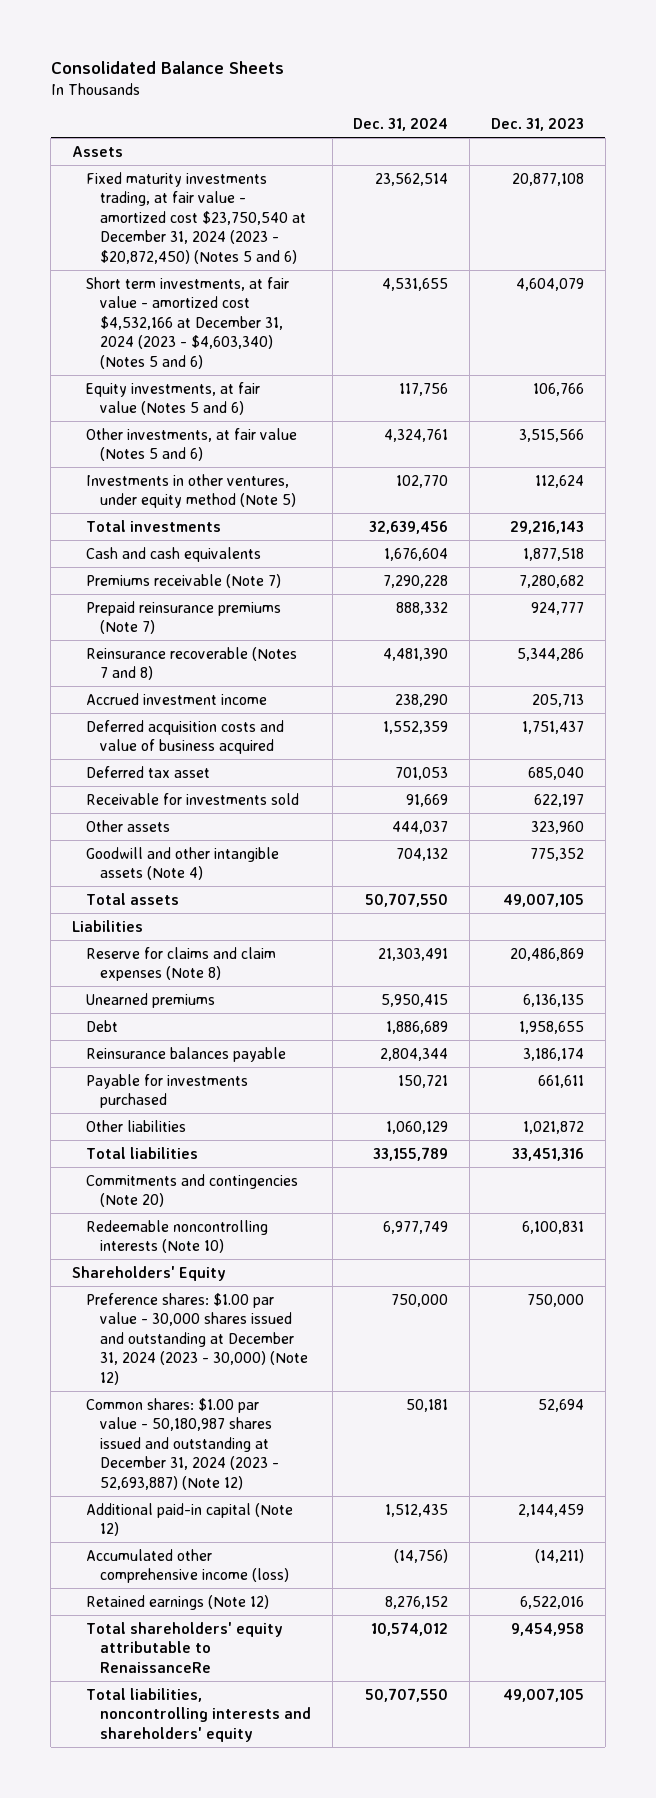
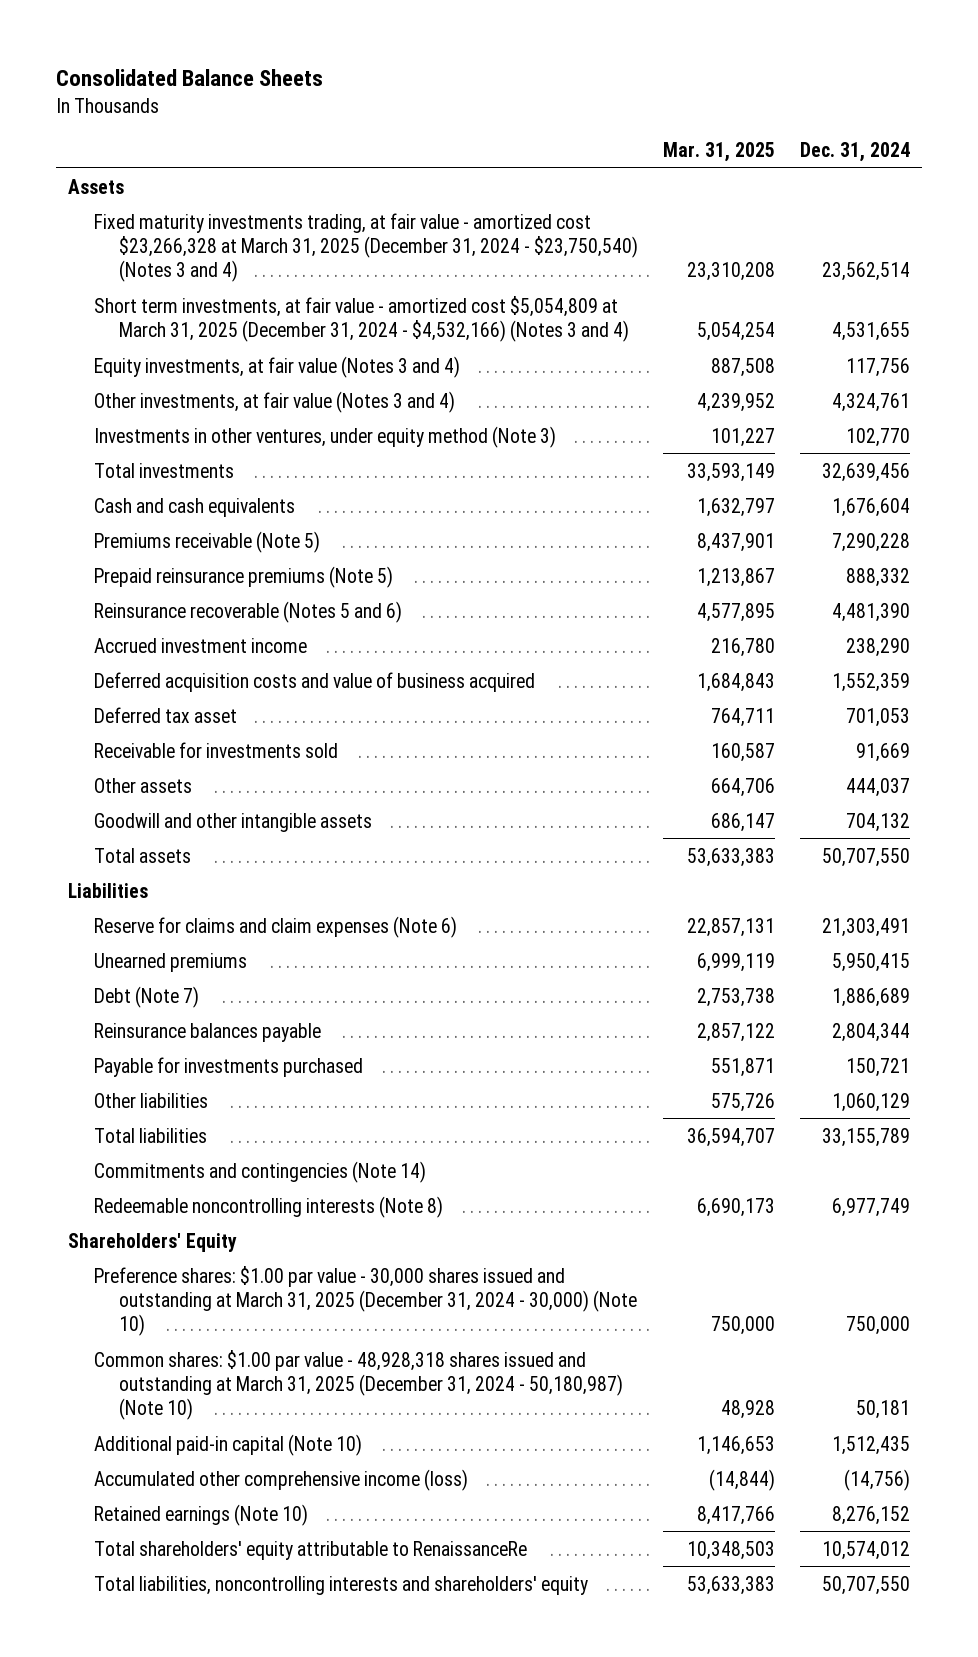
[490,118,584,132] Dec. 31, 2023 -> none
none -> [662,141,775,162] Mar. 31, 2025
[85,171,306,264] Fixed maturity investments trading, at fair value - amortized cost $23,750,540 at December 31, 2024 (2023 - $20,872,450) (Notes 5 and 6) -> [93,212,638,283] Fixed maturity investments trading, at fair value - amortized cost $23,266,328 at March 31, 2025 (December 31, 2024 - $23,750,540) (Notes 3 and 4)
[85,276,289,369] Short term investments, at fair value - amortized cost $4,532,166 at December 31, 2024 (2023 - $4,603,340) (Notes 5 and 6) -> [93,295,629,342] Short term investments, at fair value - amortized cost $5,054,809 at March 31, 2025 (December 31, 2024 - $4,532,166) (Notes 3 and 4)
[85,381,260,416] Equity investments, at fair value (Notes 5 and 6) -> [93,355,460,378] Equity investments, at fair value (Notes 3 and 4)
[85,427,297,462] Other investments, at fair value (Notes 5 and 6) -> [93,390,455,413] Other investments, at fair value (Notes 3 and 4)
[85,473,296,509] Investments in other ventures, under equity method (Note 5) -> [93,425,556,448] Investments in other ventures, under equity method (Note 3)
[85,573,281,588] Premiums receivable (Note 7) -> [93,530,320,553] Premiums receivable (Note 5)
[85,600,281,635] Prepaid reinsurance premiums (Note 7) -> [93,565,393,588] Prepaid reinsurance premiums (Note 5)
[85,646,297,681] Reinsurance recoverable (Notes 7 and 8) -> [93,600,402,623] Reinsurance recoverable (Notes 5 and 6)
[85,846,279,881] Goodwill and other intangible assets (Note 4) -> [93,812,372,832] Goodwill and other intangible assets
[85,946,276,982] Reserve for claims and claim expenses (Note 8) -> [93,915,457,938] Reserve for claims and claim expenses (Note 6)
[85,1019,118,1032] Debt -> [93,985,199,1008] Debt (Note 7)
[85,1173,298,1208] Commitments and contingencies (Note 20) -> [93,1160,426,1183] Commitments and contingencies (Note 14)
[85,1219,268,1254] Redeemable noncontrolling interests (Note 10) -> [93,1195,443,1218] Redeemable noncontrolling interests (Note 8)
[85,1292,308,1385] Preference shares: $1.00 par value - 30,000 shares issued and outstanding at December 31, 2024 (2023 - 30,000) (Note 12) -> [93,1265,637,1337] Preference shares: $1.00 par value - 30,000 shares issued and outstanding at March 31, 2025 (December 31, 2024 - 30,000) (Note 10)
[85,1397,279,1490] Common shares: $1.00 par value - 50,180,987 shares issued and outstanding at December 31, 2024 (2023 - 52,693,887) (Note 12) -> [93,1349,623,1421] Common shares: $1.00 par value - 48,928,318 shares issued and outstanding at March 31, 2025 (December 31, 2024 - 50,180,987) (Note 10)
[85,1502,293,1537] Additional paid-in capital (Note 12) -> [93,1433,362,1456] Additional paid-in capital (Note 10)
[85,1594,269,1610] Retained earnings (Note 12) -> [93,1503,308,1526] Retained earnings (Note 10)

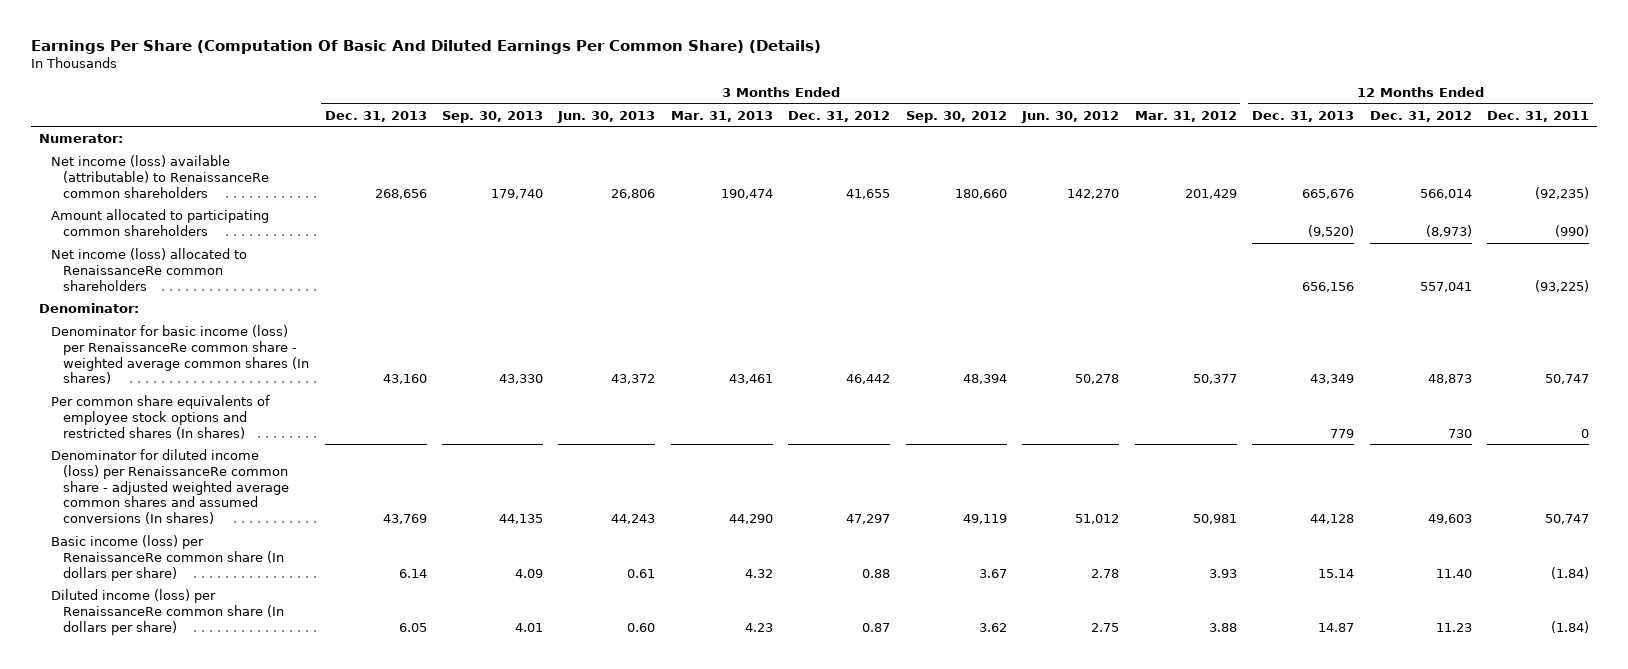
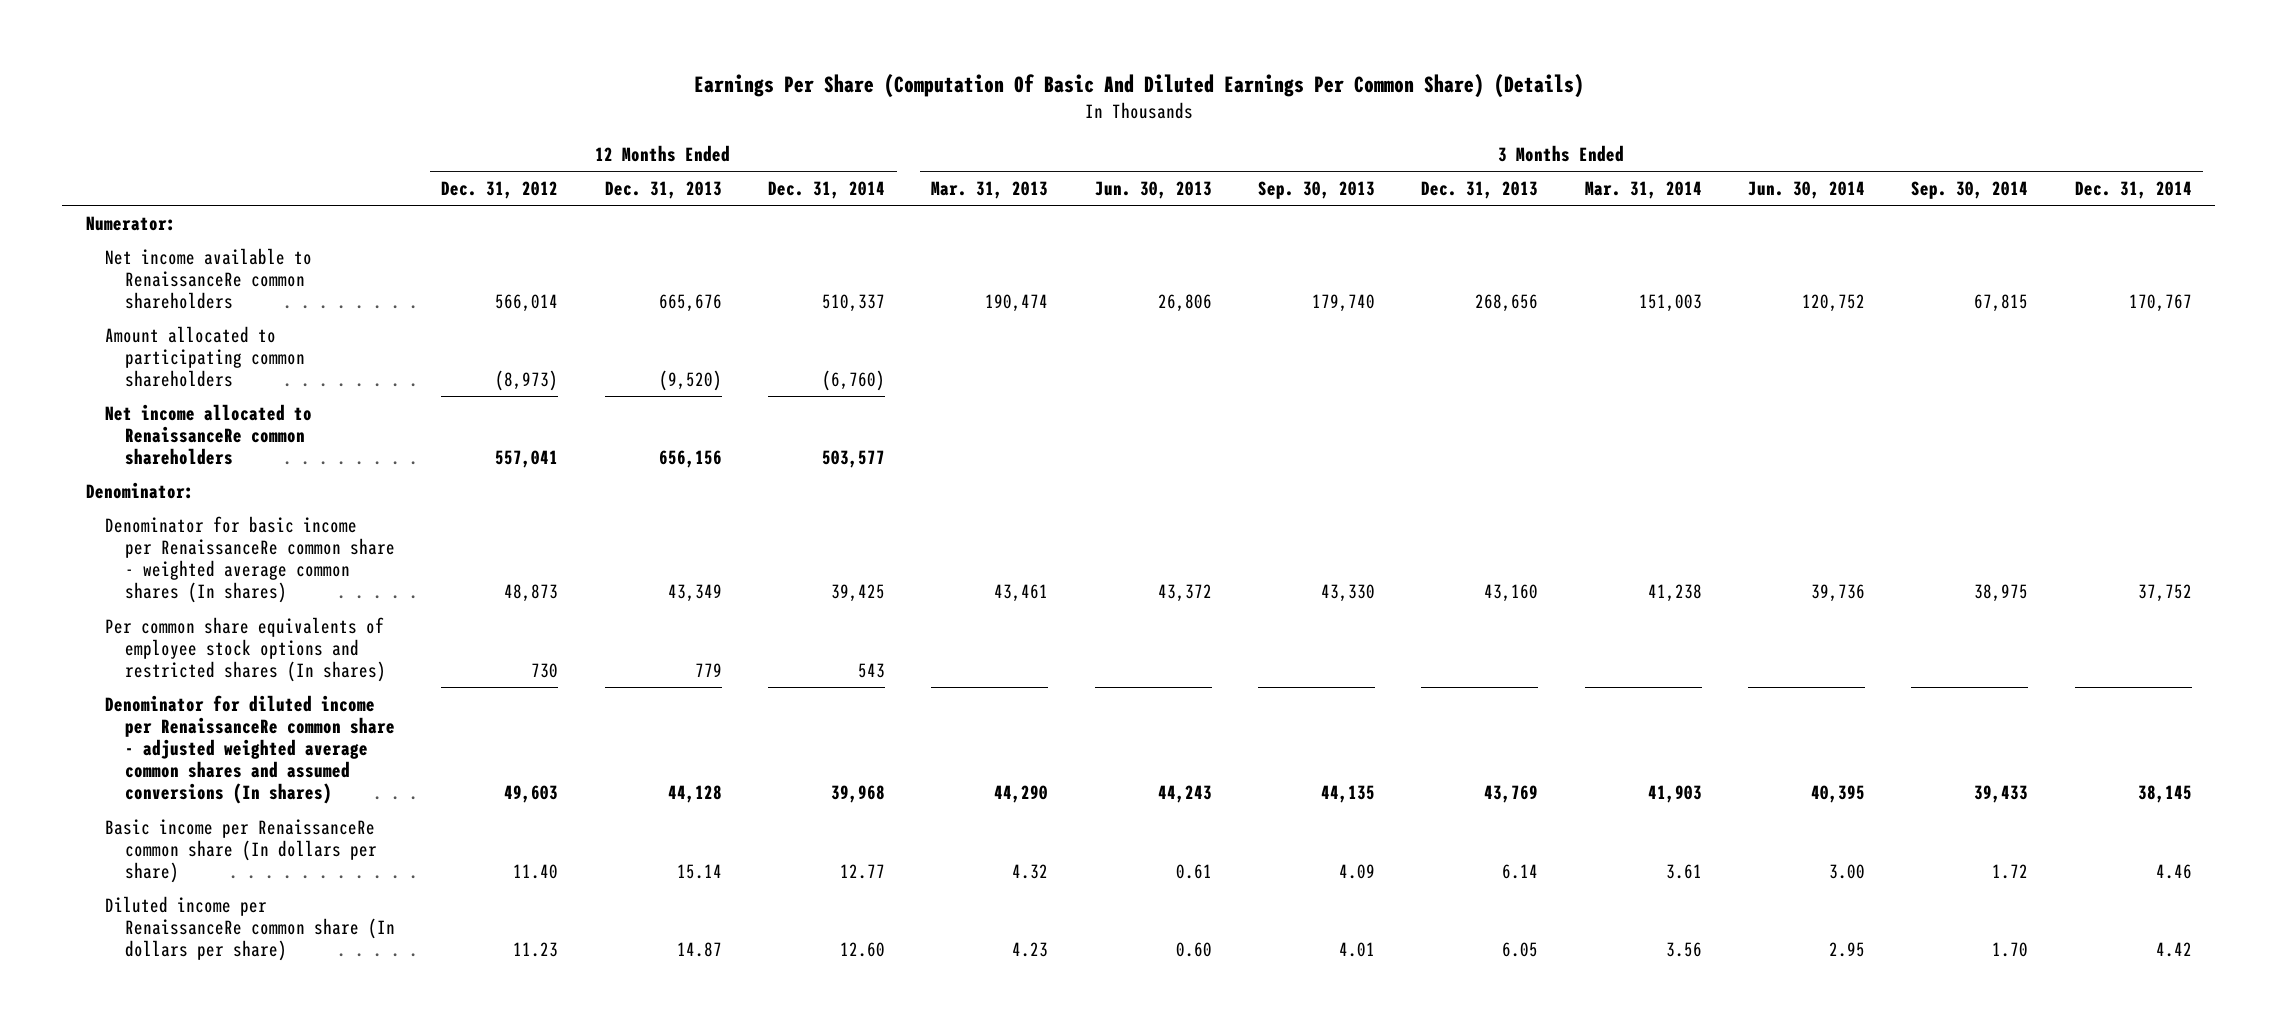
[788,110,891,122] Dec. 31, 2012 -> none
[905,110,1007,123] Sep. 30, 2012 -> none
[1021,110,1120,123] Jun. 30, 2012 -> none
[1134,110,1237,122] Mar. 31, 2012 -> none
[1486,110,1589,122] Dec. 31, 2011 -> none
none -> [768,180,886,199] Dec. 31, 2014
none -> [1584,180,1702,199] Mar. 31, 2014
none -> [1747,180,1865,199] Jun. 30, 2014
none -> [1911,180,2029,199] Sep. 30, 2014
none -> [2074,180,2192,199] Dec. 31, 2014
[51,155,270,198] Net income (loss) available (attributable) to RenaissanceRe common shareholders -> [105,247,313,310] Net income available to RenaissanceRe common shareholders
[51,248,248,291] Net income (loss) allocated to RenaissanceRe common shareholders -> [105,403,313,466] Net income allocated to RenaissanceRe common shareholders
[51,325,310,385] Denominator for basic income (loss) per RenaissanceRe common share - weighted average common shares (In shares) -> [105,515,396,604] Denominator for basic income per RenaissanceRe common share - weighted average common shares (In shares)
[51,449,290,525] Denominator for diluted income (loss) per RenaissanceRe common share - adjusted weighted average common shares and assumed conversions (In shares) -> [105,694,396,805] Denominator for diluted income per RenaissanceRe common share - adjusted weighted average common shares and assumed conversions (In shares)
[51,535,285,581] Basic income (loss) per RenaissanceRe common share (In dollars per share) -> [105,818,378,884] Basic income per RenaissanceRe common share (In dollars per share)
[51,589,285,635] Diluted income (loss) per RenaissanceRe common share (In dollars per share) -> [105,895,396,962] Diluted income per RenaissanceRe common share (In dollars per share)

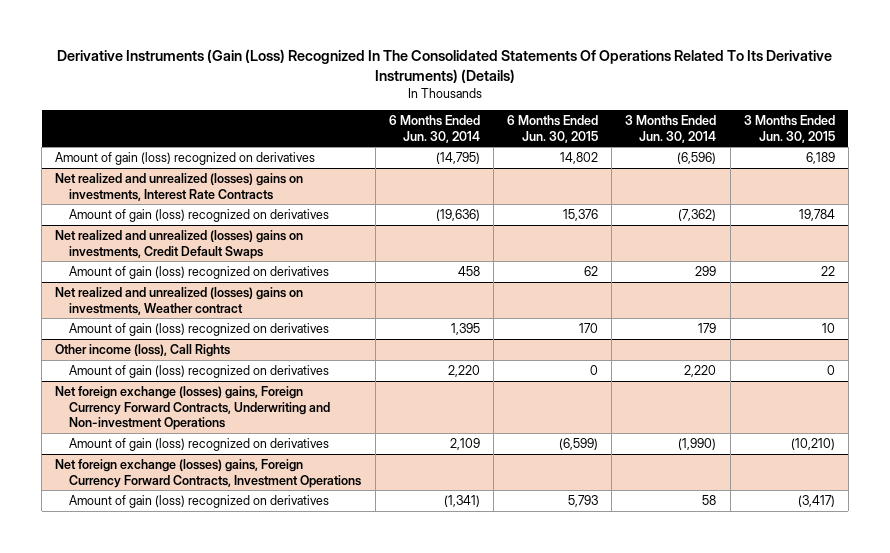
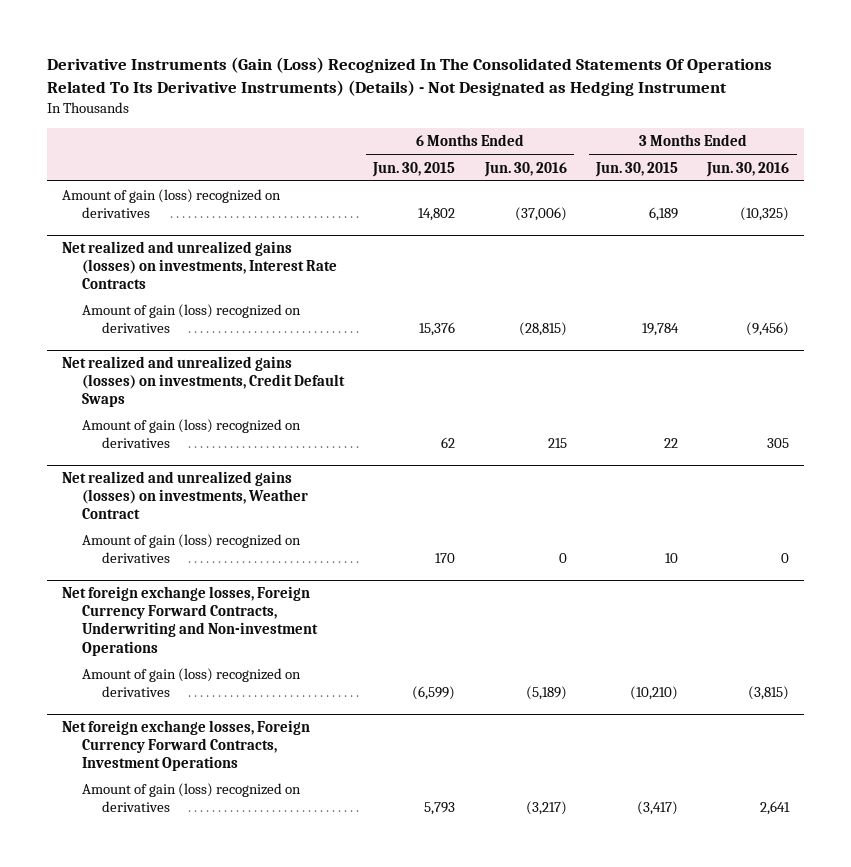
[56,49,832,83] Derivative Instruments (Gain (Loss) Recognized In The Consolidated Statements Of Operations Related To Its Derivative Instruments) (Details) -> [47,57,773,97] Derivative Instruments (Gain (Loss) Recognized In The Consolidated Statements Of Operations Related To Its Derivative Instruments) (Details) - Not Designated as Hedging Instrument
[388,114,480,143] 6 Months Ended Jun. 30, 2014 -> none
[625,114,717,143] 3 Months Ended Jun. 30, 2014 -> none
none -> [483,161,567,177] Jun. 30, 2016
none -> [706,161,790,177] Jun. 30, 2016
[55,172,304,201] Net realized and unrealized (losses) gains on investments, Interest Rate Contracts -> [61,241,337,290] Net realized and unrealized gains (losses) on investments, Interest Rate Contracts
[55,229,304,259] Net realized and unrealized (losses) gains on investments, Credit Default Swaps -> [61,356,345,408] Net realized and unrealized gains (losses) on investments, Credit Default Swaps
[55,286,304,315] Net realized and unrealized (losses) gains on investments, Weather contract -> [61,471,308,520] Net realized and unrealized gains (losses) on investments, Weather Contract
[55,343,231,357] Other income (loss), Call Rights -> none
[69,364,330,378] Amount of gain (loss) recognized on derivatives -> none
[55,385,331,431] Net foreign exchange (losses) gains, Foreign Currency Forward Contracts, Underwriting and Non-investment Operations -> [61,586,318,656] Net foreign exchange losses, Foreign Currency Forward Contracts, Underwriting and Non-investment Operations
[55,458,362,488] Net foreign exchange (losses) gains, Foreign Currency Forward Contracts, Investment Operations -> [61,720,310,772] Net foreign exchange losses, Foreign Currency Forward Contracts, Investment Operations

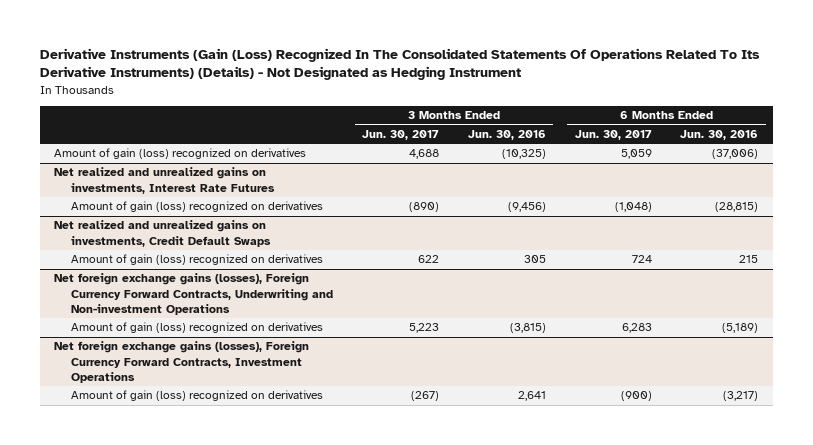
[372,161,456,177] Jun. 30, 2015 -> none
[594,161,678,177] Jun. 30, 2015 -> none
none -> [362,129,440,140] Jun. 30, 2017
none -> [574,129,652,140] Jun. 30, 2017
[61,241,337,290] Net realized and unrealized gains (losses) on investments, Interest Rate Contracts -> [54,167,276,194] Net realized and unrealized gains on investments, Interest Rate Futures
[61,356,345,408] Net realized and unrealized gains (losses) on investments, Credit Default Swaps -> [54,220,272,247] Net realized and unrealized gains on investments, Credit Default Swaps
[61,471,308,520] Net realized and unrealized gains (losses) on investments, Weather Contract -> none
[81,534,301,564] Amount of gain (loss) recognized on derivatives -> none
[61,586,318,656] Net foreign exchange losses, Foreign Currency Forward Contracts, Underwriting and Non-investment Operations -> [54,273,334,315] Net foreign exchange gains (losses), Foreign Currency Forward Contracts, Underwriting and Non-investment Operations
[61,720,310,772] Net foreign exchange losses, Foreign Currency Forward Contracts, Investment Operations -> [54,341,310,383] Net foreign exchange gains (losses), Foreign Currency Forward Contracts, Investment Operations

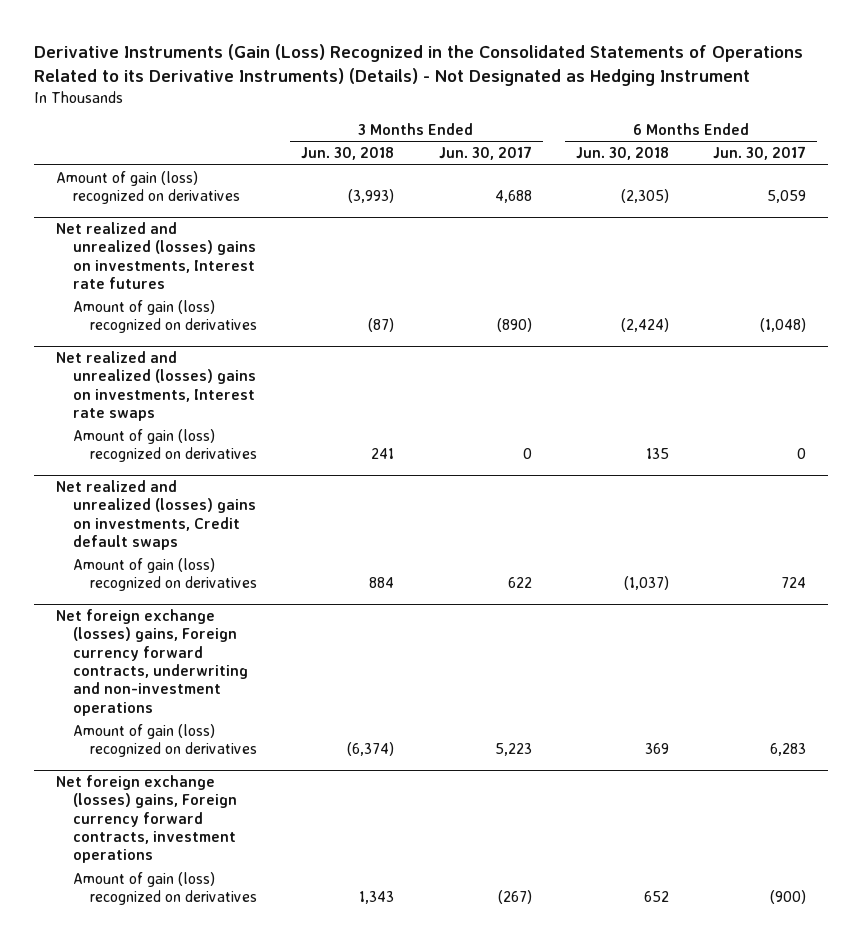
[40,47,761,81] Derivative Instruments (Gain (Loss) Recognized In The Consolidated Statements Of Operations Related To Its Derivative Instruments) (Details) - Not Designated as Hedging Instrument -> [33,43,803,87] Derivative Instruments (Gain (Loss) Recognized in the Consolidated Statements of Operations Related to its Derivative Instruments) (Details) - Not Designated as Hedging Instrument
[467,129,546,140] Jun. 30, 2016 -> none
[680,129,759,140] Jun. 30, 2016 -> none
none -> [301,147,395,161] Jun. 30, 2018
none -> [575,147,669,161] Jun. 30, 2018
[54,167,276,194] Net realized and unrealized gains on investments, Interest Rate Futures -> [56,222,257,290] Net realized and unrealized (losses) gains on investments, Interest rate futures
none -> [56,351,257,422] Net realized and unrealized (losses) gains on investments, Interest rate swaps
none -> [73,428,257,463] Amount of gain (loss) recognized on derivatives
[54,220,272,247] Net realized and unrealized gains on investments, Credit Default Swaps -> [56,480,257,551] Net realized and unrealized (losses) gains on investments, Credit default swaps
[54,273,334,315] Net foreign exchange gains (losses), Foreign Currency Forward Contracts, Underwriting and Non-investment Operations -> [56,609,249,716] Net foreign exchange (losses) gains, Foreign currency forward contracts, underwriting and non-investment operations
[54,341,310,383] Net foreign exchange gains (losses), Foreign Currency Forward Contracts, Investment Operations -> [56,775,238,864] Net foreign exchange (losses) gains, Foreign currency forward contracts, investment operations

